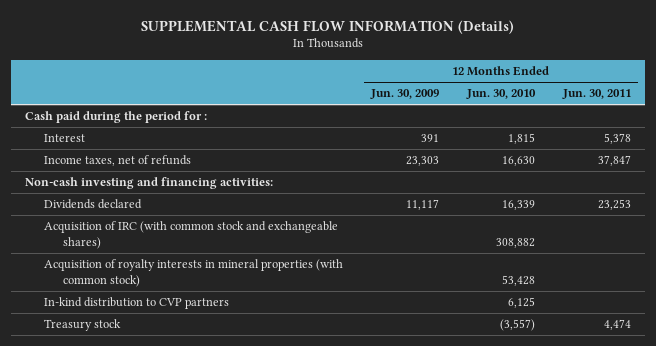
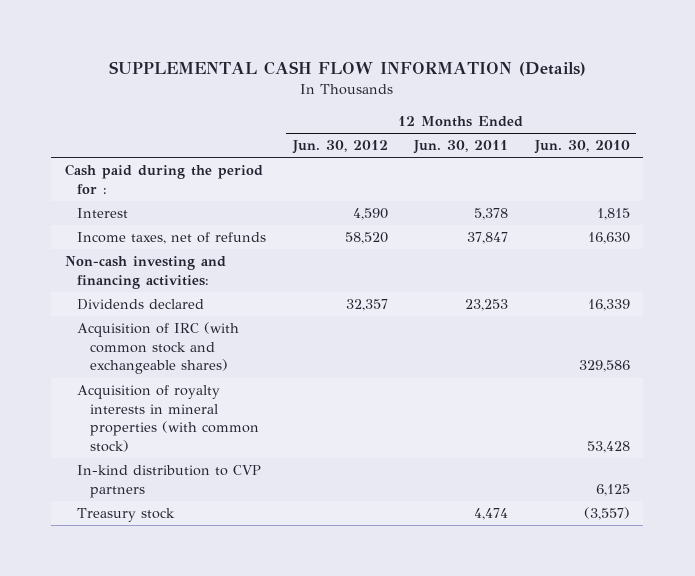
[369,89,439,100] Jun. 30, 2009 -> none
none -> [291,140,388,155] Jun. 30, 2012
[496,237,536,248] 308,882 -> [578,360,630,373] 329,586

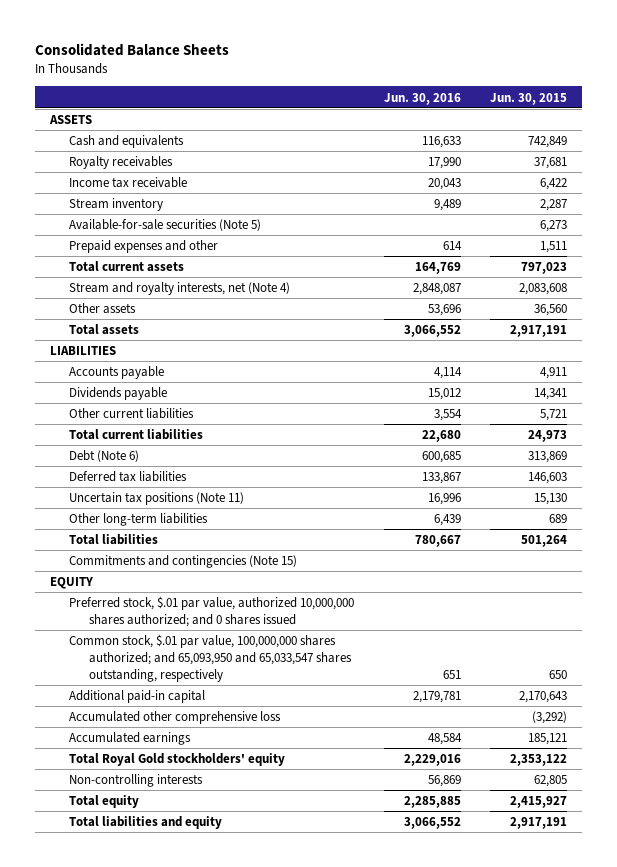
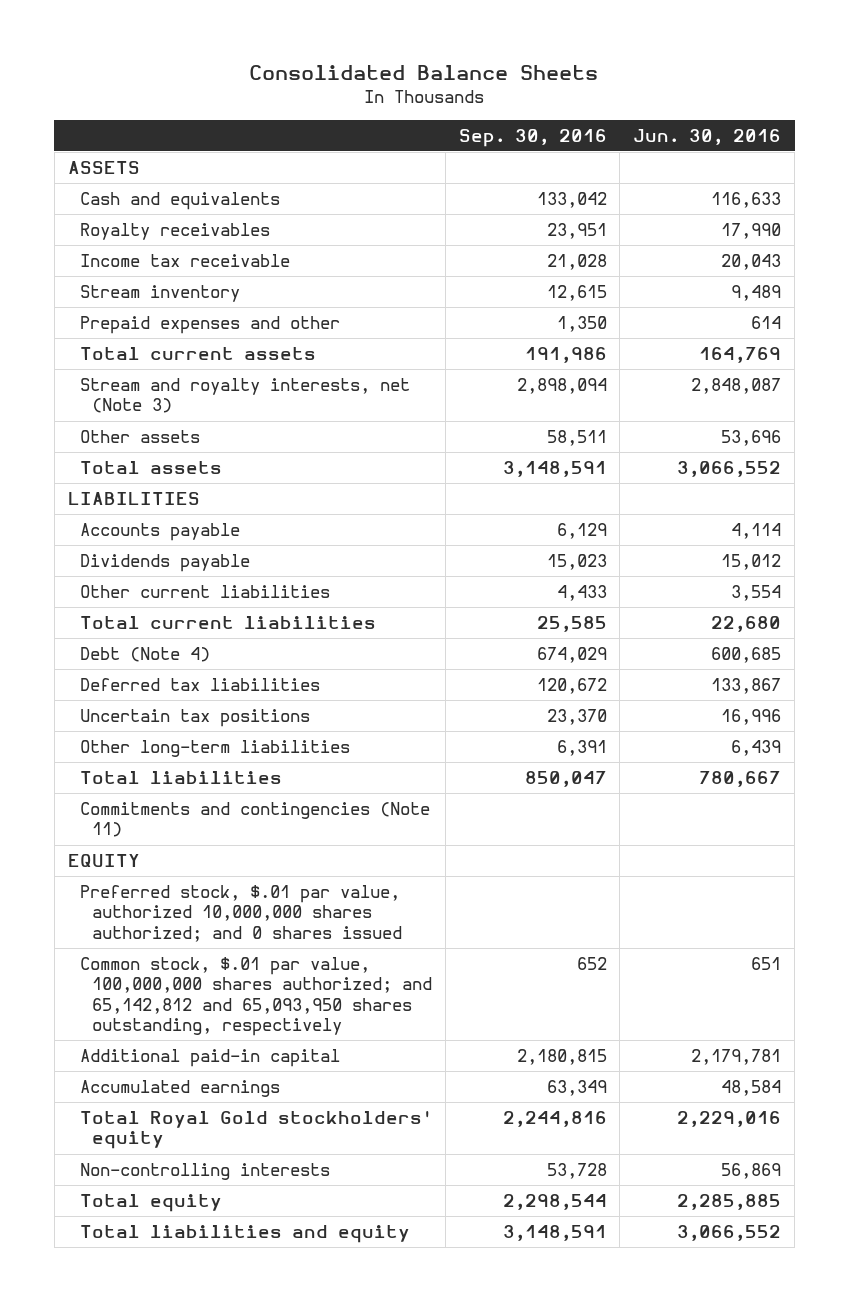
[490,92,568,105] Jun. 30, 2015 -> none
none -> [458,128,607,147] Sep. 30, 2016
[69,219,262,232] Available-for-sale securities (Note 5) -> none
[69,282,291,296] Stream and royalty interests, net (Note 4) -> [79,377,410,414] Stream and royalty interests, net (Note 3)
[69,450,140,463] Debt (Note 6) -> [79,646,210,662] Debt (Note 4)
[69,492,245,506] Uncertain tax positions (Note 11) -> [79,708,310,727] Uncertain tax positions
[69,555,298,569] Commitments and contingencies (Note 15) -> [79,801,430,838] Commitments and contingencies (Note 11)
[69,634,352,682] Common stock, $.01 par value, 100,000,000 shares authorized; and 65,093,950 and 65,033,547 shares outstanding, respectively -> [79,956,432,1037] Common stock, $.01 par value, 100,000,000 shares authorized; and 65,142,812 and 65,093,950 shares outstanding, respectively
[69,711,282,725] Accumulated other comprehensive loss -> none

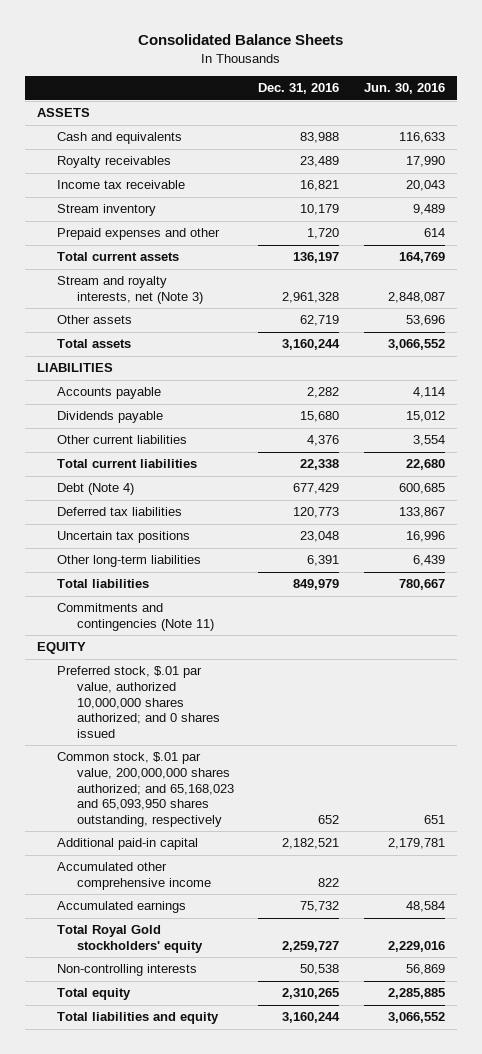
[458,128,607,147] Sep. 30, 2016 -> none
none -> [258,83,340,95] Dec. 31, 2016
[79,956,432,1037] Common stock, $.01 par value, 100,000,000 shares authorized; and 65,142,812 and 65,093,950 shares outstanding, respectively -> [56,752,234,827] Common stock, $.01 par value, 200,000,000 shares authorized; and 65,168,023 and 65,093,950 shares outstanding, respectively
none -> [56,862,211,890] Accumulated other comprehensive income

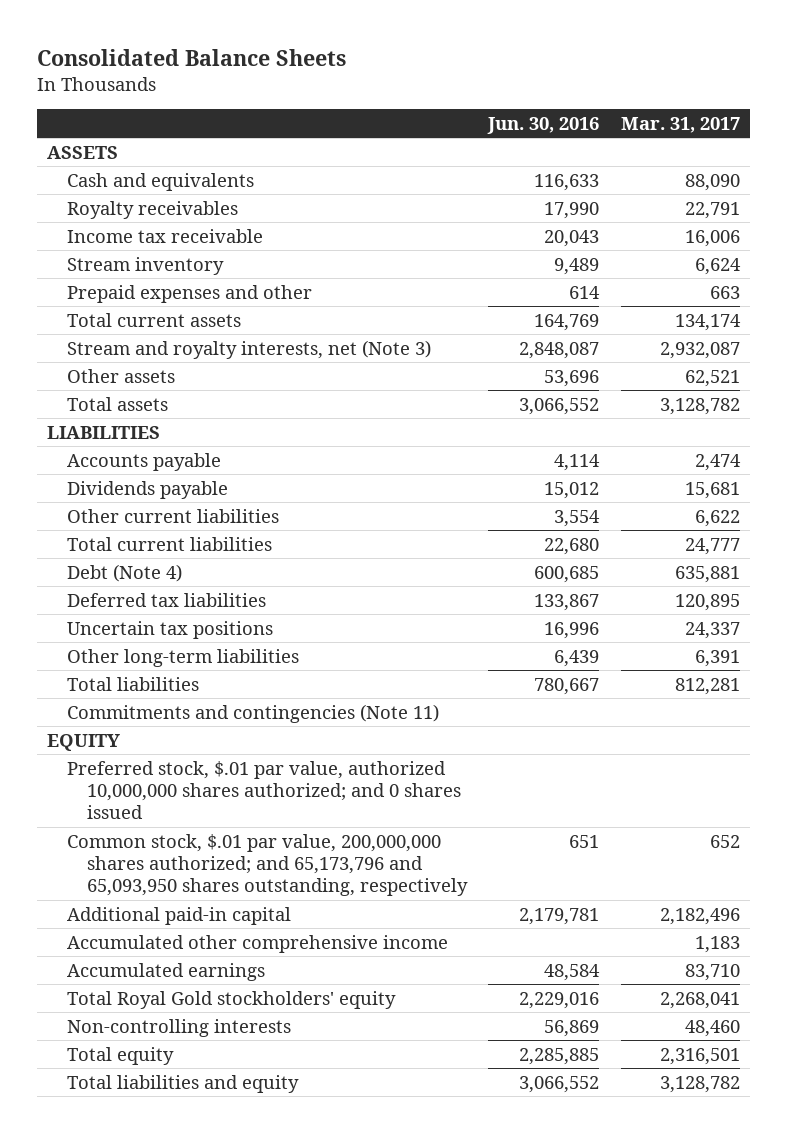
[258,83,340,95] Dec. 31, 2016 -> none
none -> [620,116,740,133] Mar. 31, 2017
[56,752,234,827] Common stock, $.01 par value, 200,000,000 shares authorized; and 65,168,023 and 65,093,950 shares outstanding, respectively -> [67,833,468,897] Common stock, $.01 par value, 200,000,000 shares authorized; and 65,173,796 and 65,093,950 shares outstanding, respectively

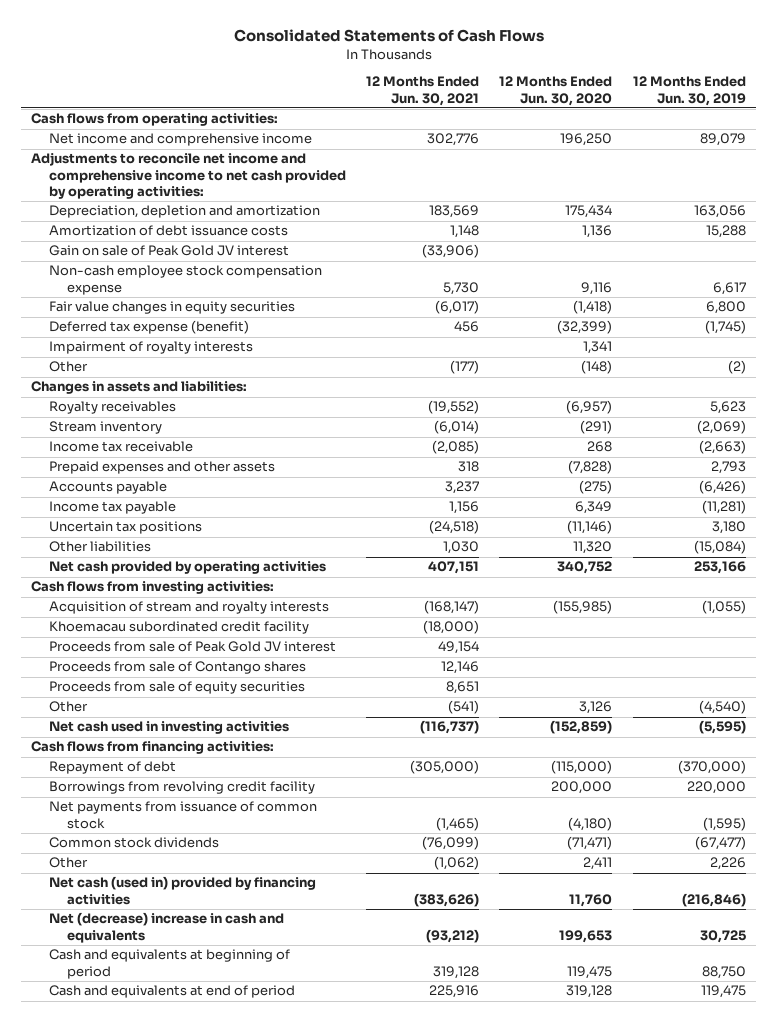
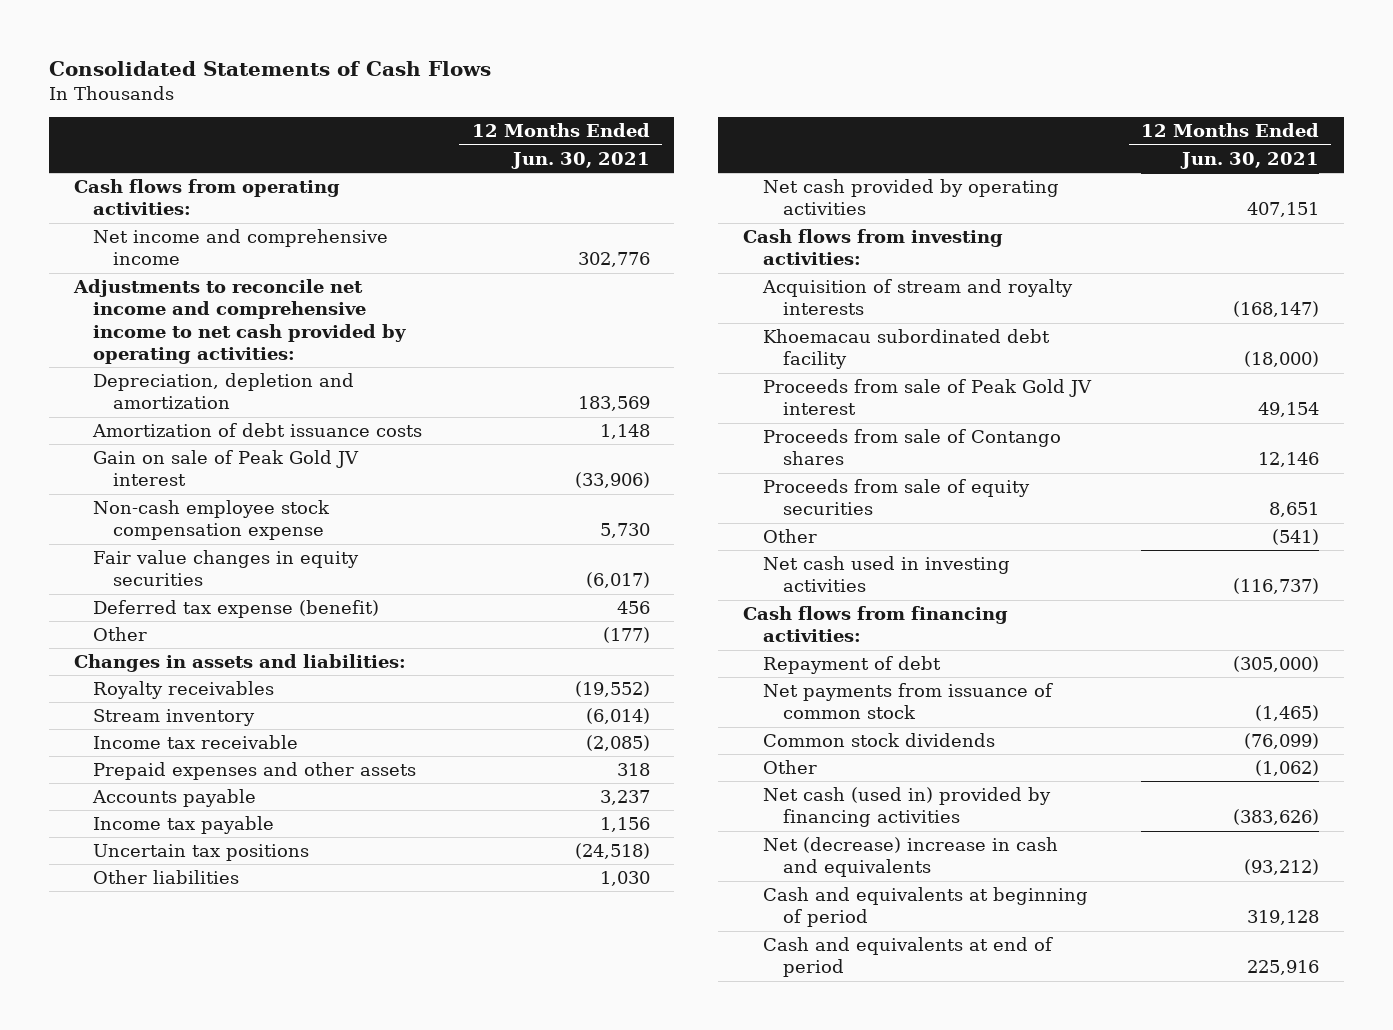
[499,76,613,106] 12 Months Ended Jun. 30, 2020 -> none
[632,76,746,106] 12 Months Ended Jun. 30, 2019 -> none
[49,341,254,355] Impairment of royalty interests -> none
[49,621,310,635] Khoemacau subordinated credit facility -> [762,329,1050,370] Khoemacau subordinated debt facility
[49,781,316,795] Borrowings from revolving credit facility -> none

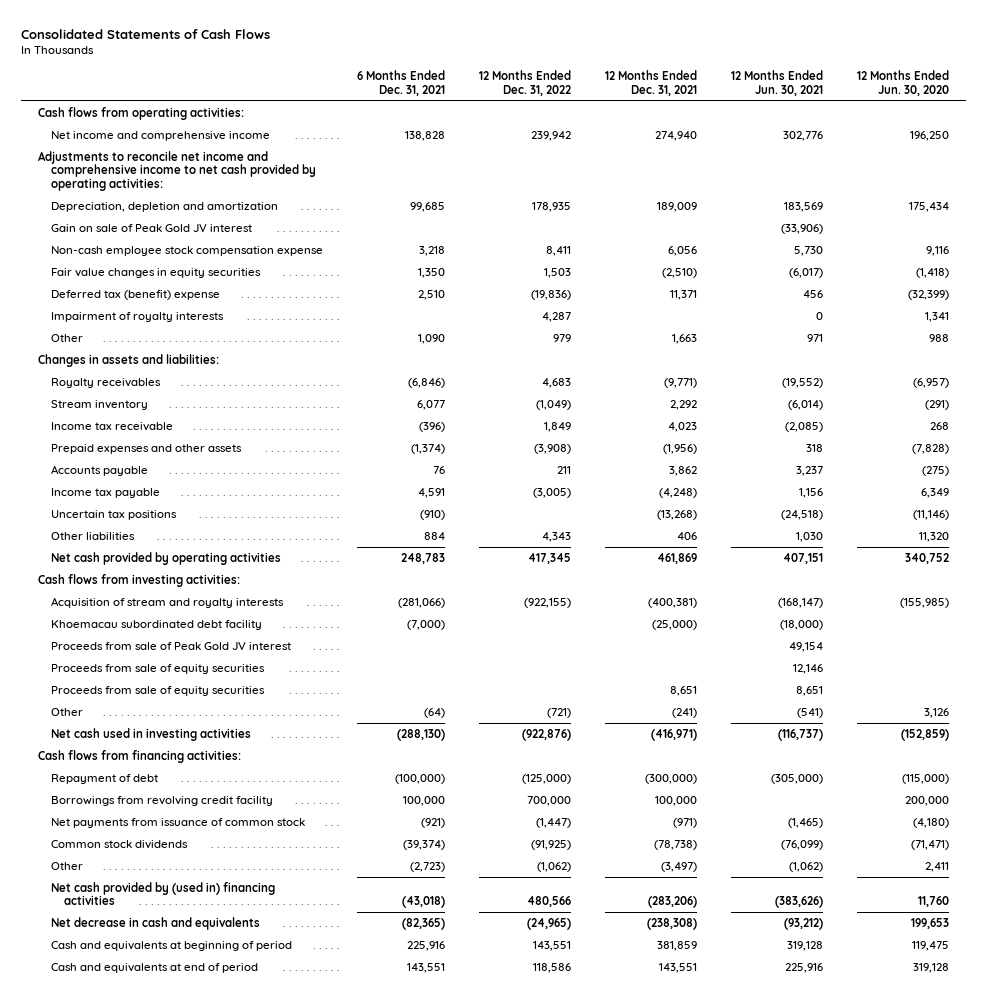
none -> [356,70,445,96] 6 Months Ended Dec. 31, 2021
none -> [478,70,571,96] 12 Months Ended Dec. 31, 2022
none -> [604,70,697,96] 12 Months Ended Dec. 31, 2021
none -> [856,70,949,96] 12 Months Ended Jun. 30, 2020
[92,423,423,438] Amortization of debt issuance costs -> none
[93,600,380,619] Deferred tax expense (benefit) -> [50,289,220,300] Deferred tax (benefit) expense
none -> [50,311,224,322] Impairment of royalty interests
[602,627,650,644] (177) -> [806,333,823,342] 971
[762,429,1061,466] Proceeds from sale of Contango shares -> [50,663,265,674] Proceeds from sale of equity securities
none -> [50,795,273,806] Borrowings from revolving credit facility
[762,787,1051,828] Net cash (used in) provided by financing activities -> [50,881,275,906] Net cash provided by (used in) financing activities
[762,837,1058,878] Net (decrease) increase in cash and equivalents -> [50,916,260,930] Net decrease in cash and equivalents

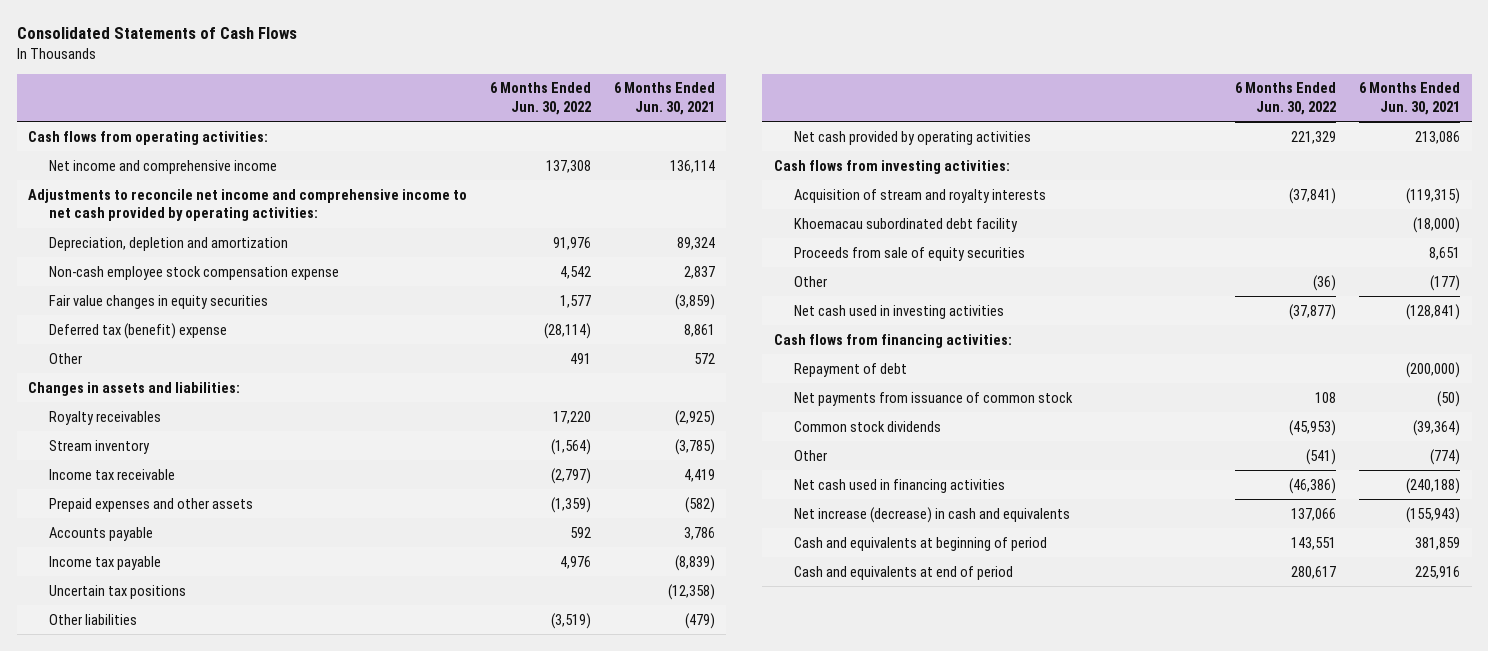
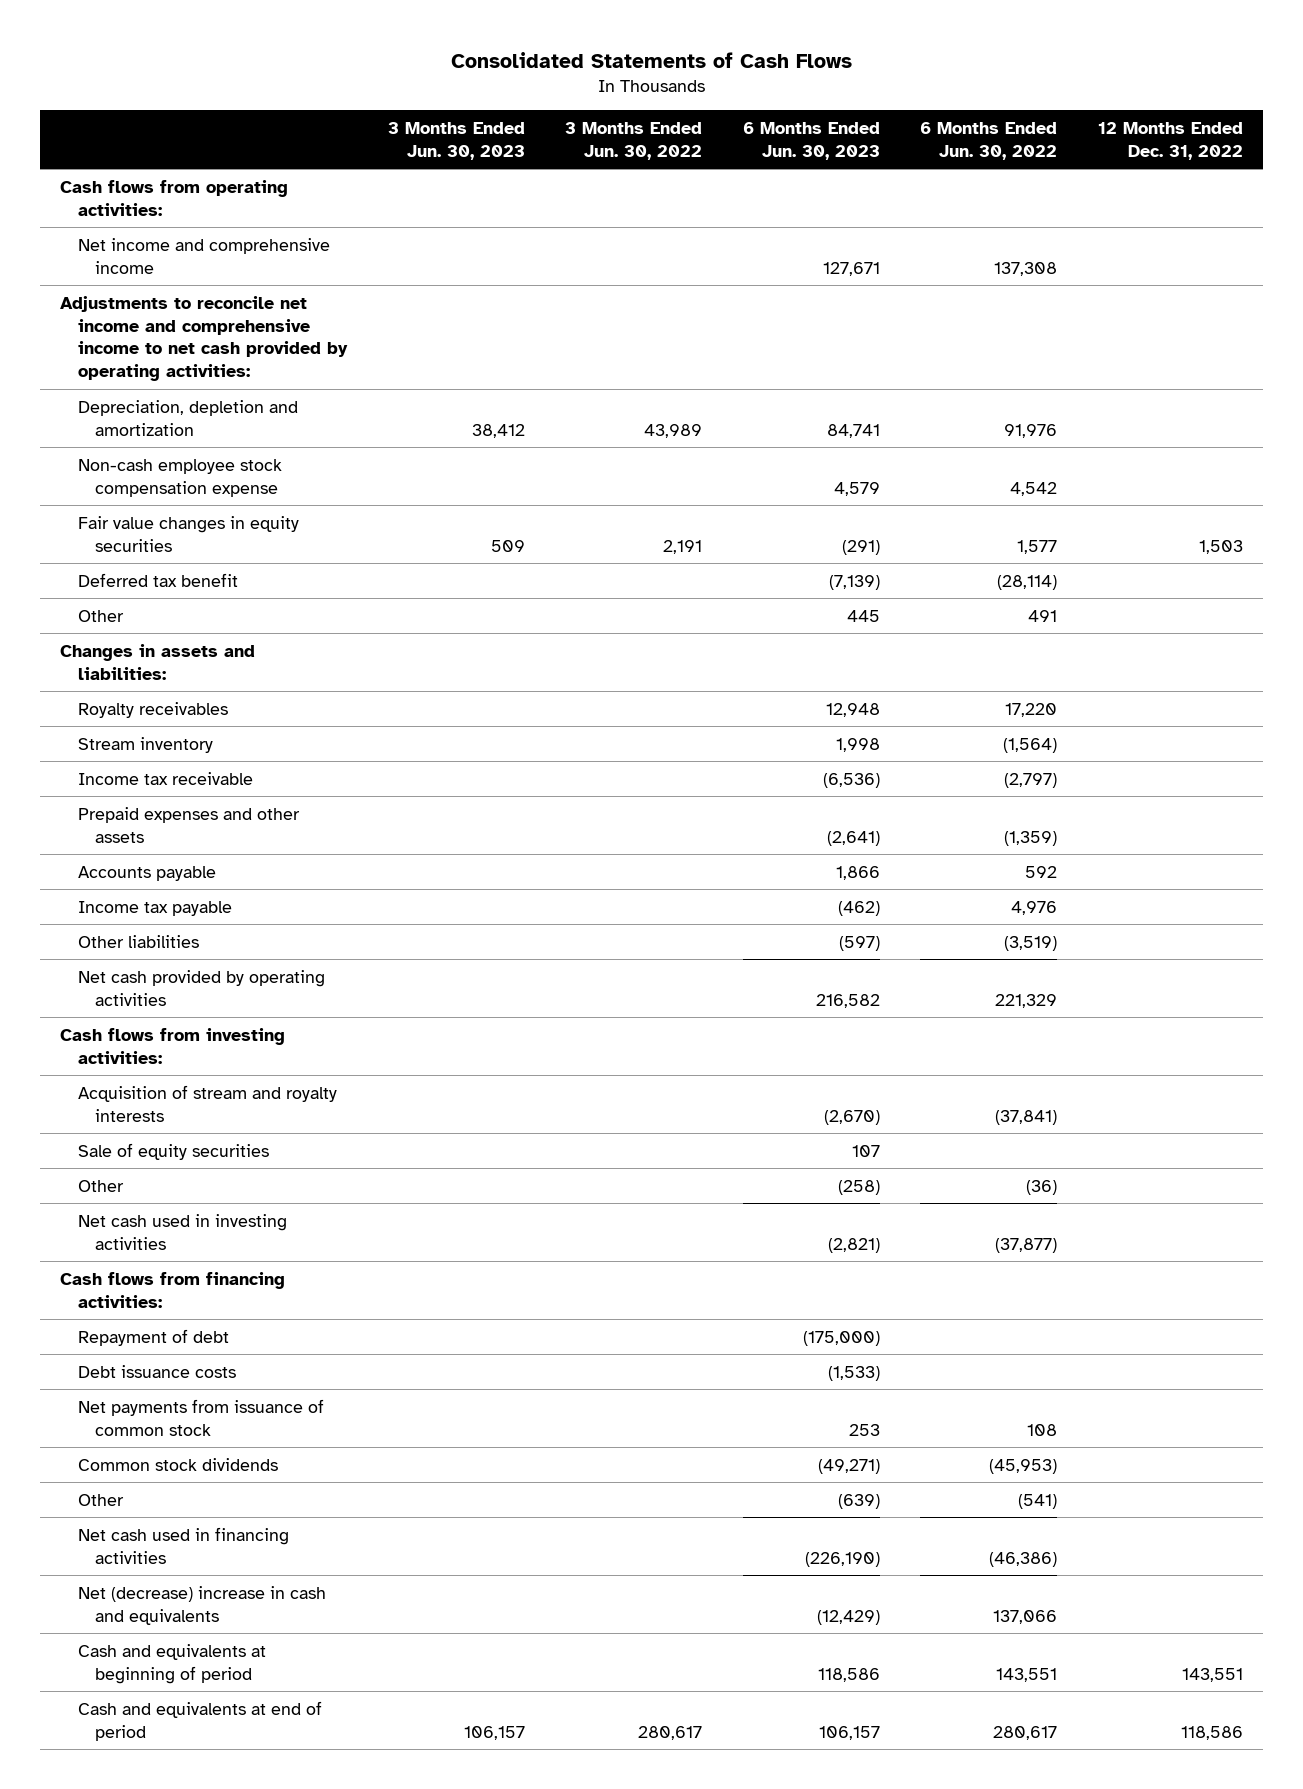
[613,82,715,115] 6 Months Ended Jun. 30, 2021 -> none
none -> [387,121,525,160] 3 Months Ended Jun. 30, 2023
none -> [565,121,703,160] 3 Months Ended Jun. 30, 2022
none -> [742,121,880,160] 6 Months Ended Jun. 30, 2023
none -> [1098,121,1244,160] 12 Months Ended Dec. 31, 2022
[49,322,228,339] Deferred tax (benefit) expense -> [77,572,238,587] Deferred tax benefit
[49,584,187,599] Uncertain tax positions -> none
[794,217,1019,232] Khoemacau subordinated debt facility -> none
[794,246,1026,261] Proceeds from sale of equity securities -> [77,1142,269,1160] Sale of equity securities
none -> [77,1364,236,1378] Debt issuance costs
[794,506,1071,523] Net increase (decrease) in cash and equivalents -> [77,1585,326,1625] Net (decrease) increase in cash and equivalents

